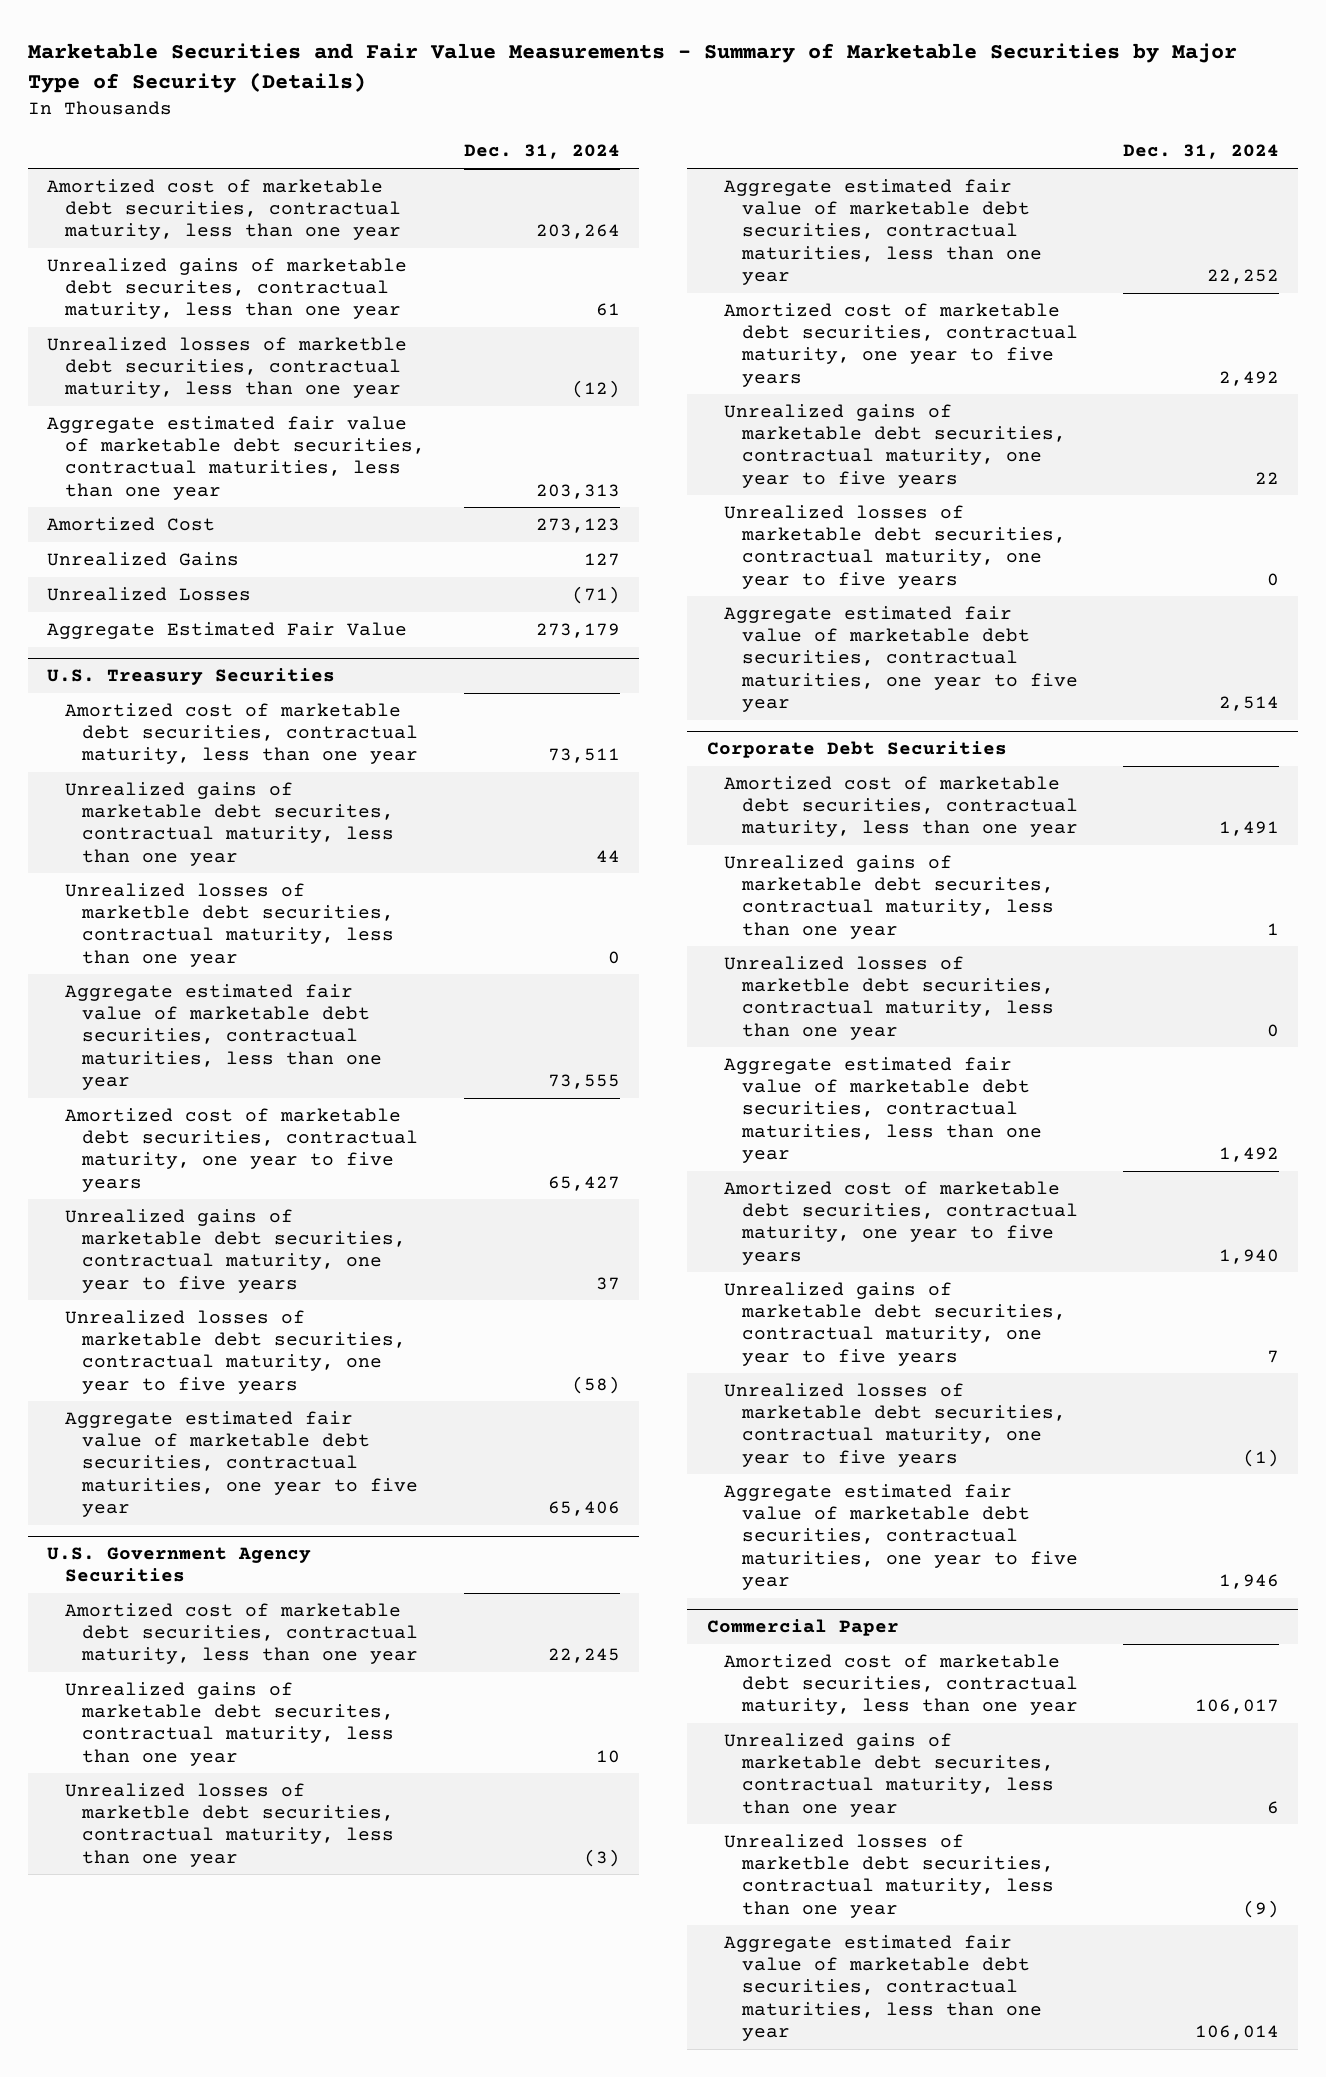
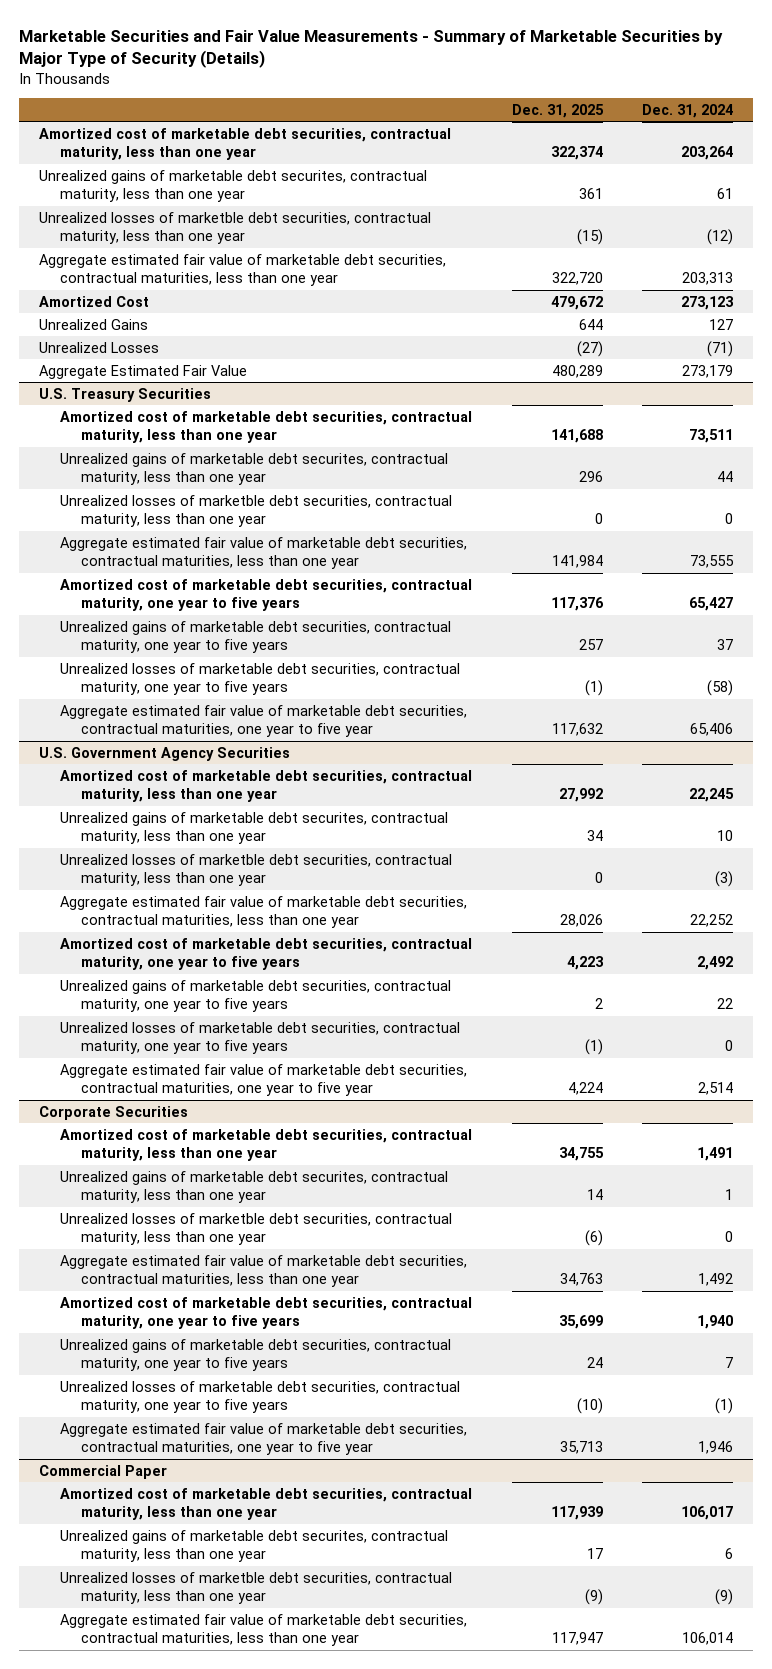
none -> [511,103,604,118] Dec. 31, 2025
[706,741,1007,759] Corporate Debt Securities -> [38,1105,188,1120] Corporate Securities

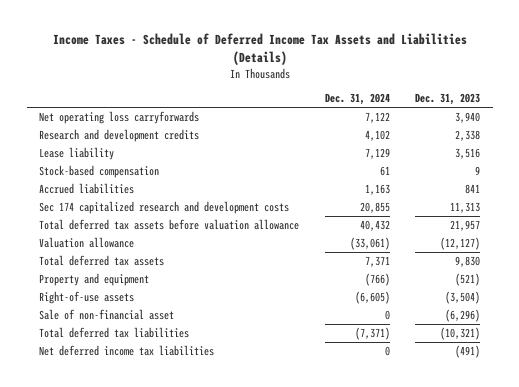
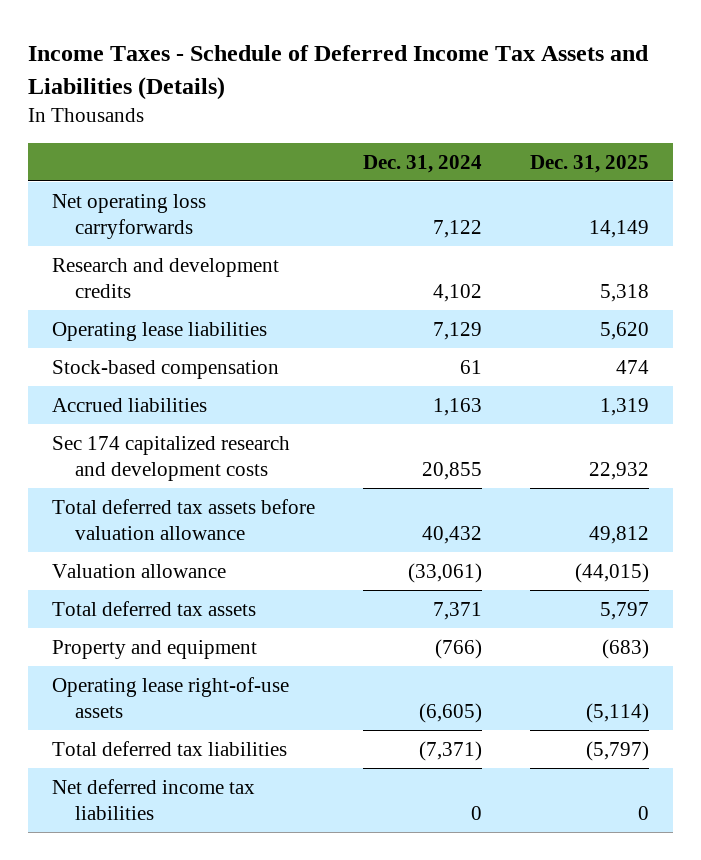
[414,93,480,106] Dec. 31, 2023 -> none
none -> [529,154,649,173] Dec. 31, 2025
[39,147,115,161] Lease liability -> [52,321,268,341] Operating lease liabilities
[39,309,175,321] Sale of non-financial asset -> none
[39,291,135,305] Right-of-use assets -> [52,676,290,718] Operating lease right-of-use assets

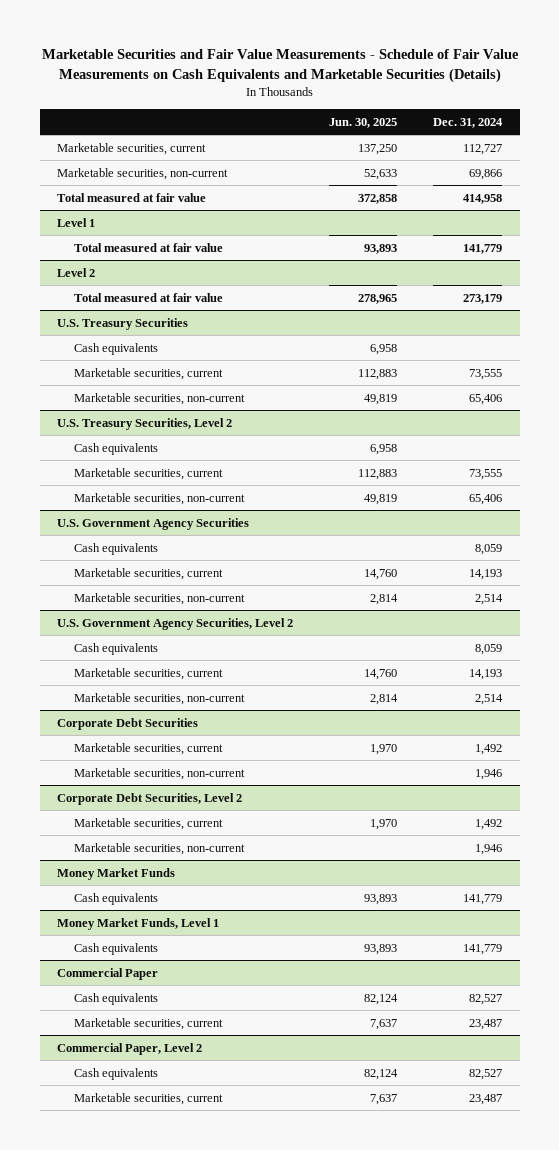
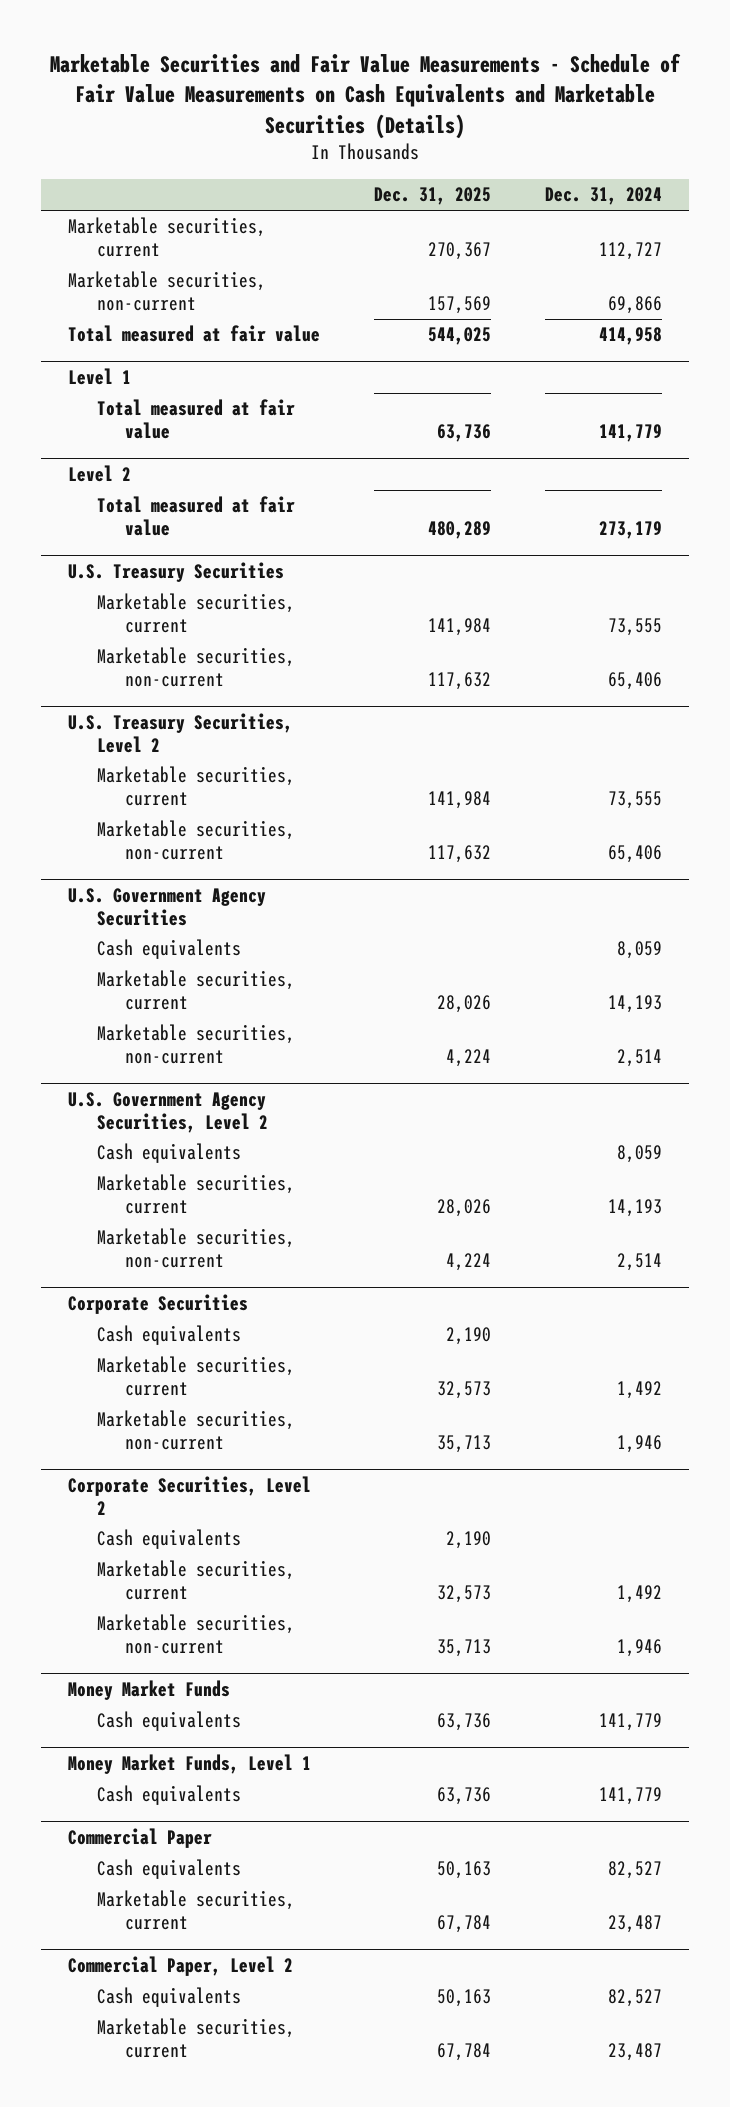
[329,117,398,128] Jun. 30, 2025 -> none
none -> [373,187,491,206] Dec. 31, 2025
[74,342,159,355] Cash equivalents -> none
[74,442,159,455] Cash equivalents -> none
[57,717,199,730] Corporate Debt Securities -> [68,1293,249,1314] Corporate Securities
none -> [96,1325,241,1346] Cash equivalents
[57,792,243,805] Corporate Debt Securities, Level 2 -> [68,1475,312,1515] Corporate Securities, Level 2
none -> [96,1529,241,1550] Cash equivalents

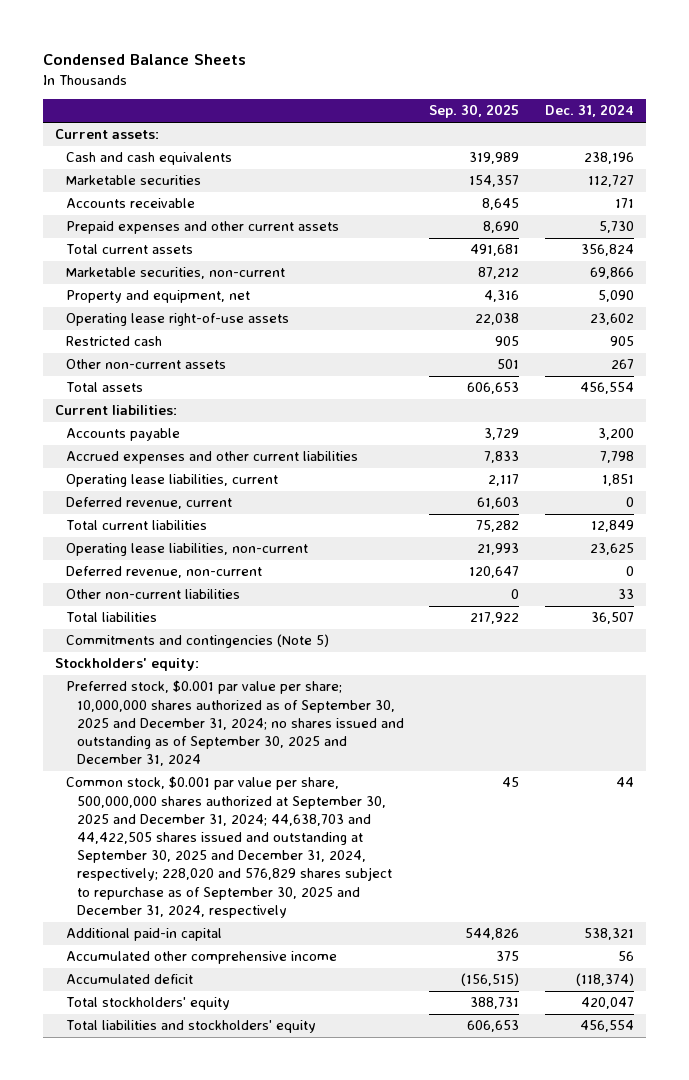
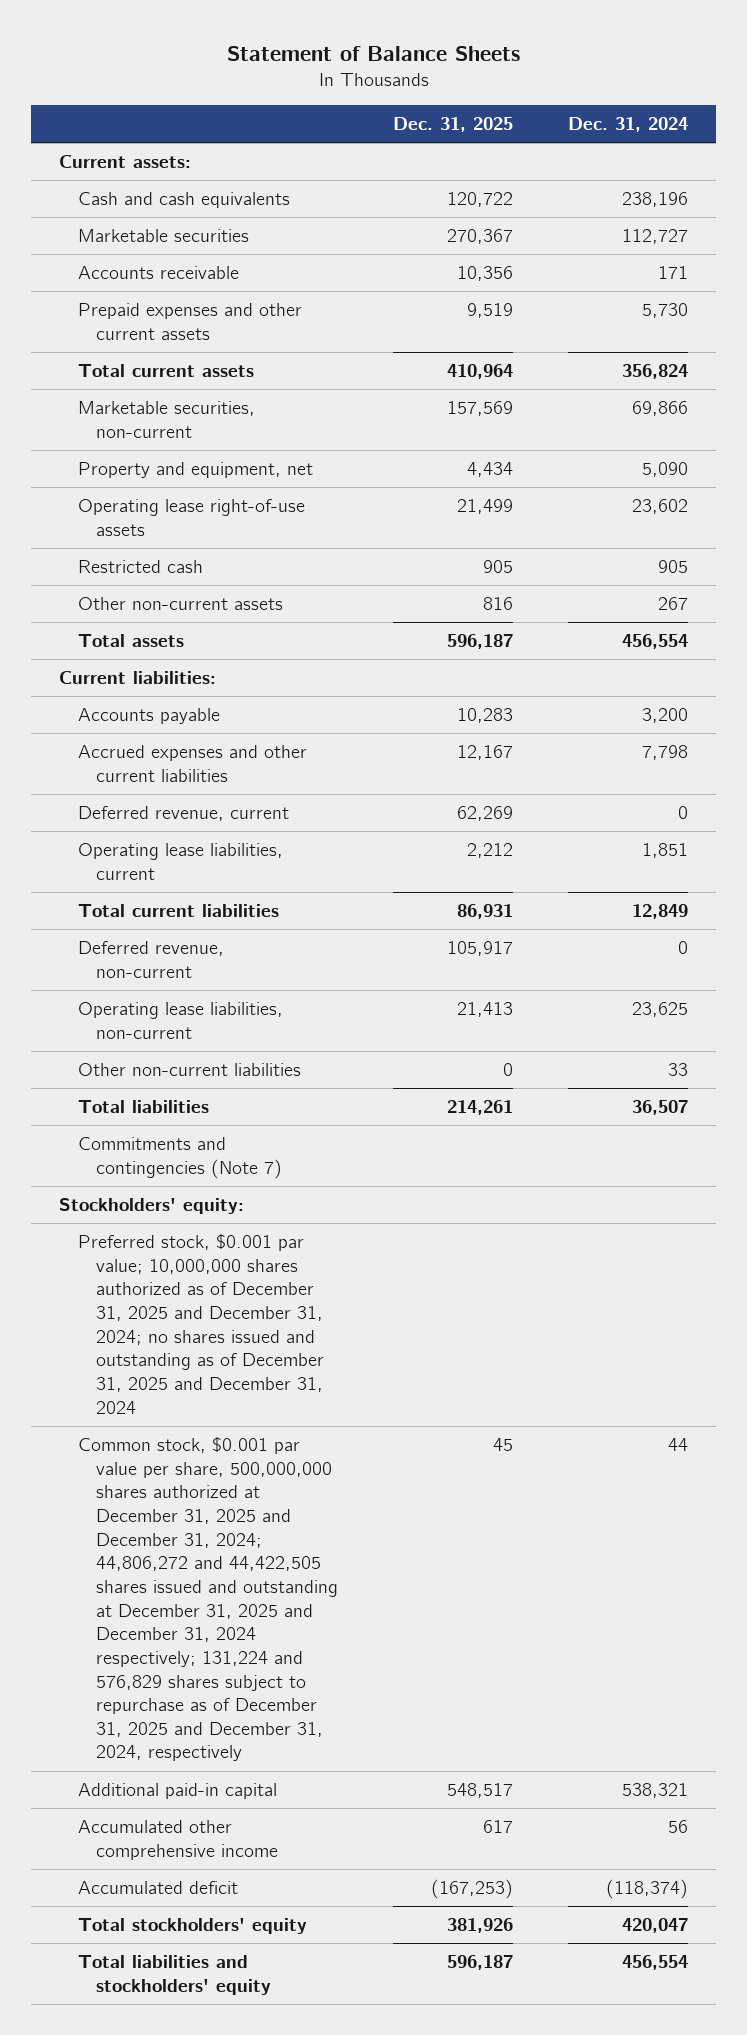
[42,54,246,66] Condensed Balance Sheets -> [226,45,520,61] Statement of Balance Sheets
[429,104,520,119] Sep. 30, 2025 -> none
none -> [393,117,514,133] Dec. 31, 2025
[66,474,279,488] Operating lease liabilities, current -> [77,843,283,880] Operating lease liabilities, current
[66,543,309,557] Operating lease liabilities, non-current -> [77,1002,283,1039] Operating lease liabilities, non-current
[66,634,330,649] Commitments and contingencies (Note 5) -> [77,1137,283,1179] Commitments and contingencies (Note 7)
[66,680,404,767] Preferred stock, $0.001 par value per share; 10,000,000 shares authorized as of September 30, 2025 and December 31, 2024; no shares issued and outstanding as of September 30, 2025 and December 31, 2024 -> [77,1234,325,1414] Preferred stock, $0.001 par value; 10,000,000 shares authorized as of December 31, 2025 and December 31, 2024; no shares issued and outstanding as of December 31, 2025 and December 31, 2024
[66,776,392,918] Common stock, $0.001 par value per share, 500,000,000 shares authorized at September 30, 2025 and December 31, 2024; 44,638,703 and 44,422,505 shares issued and outstanding at September 30, 2025 and December 31, 2024, respectively; 228,020 and 576,829 shares subject to repurchase as of September 30, 2025 and December 31, 2024, respectively -> [77,1437,339,1762] Common stock, $0.001 par value per share, 500,000,000 shares authorized at December 31, 2025 and December 31, 2024; 44,806,272 and 44,422,505 shares issued and outstanding at December 31, 2025 and December 31, 2024 respectively; 131,224 and 576,829 shares subject to repurchase as of December 31, 2025 and December 31, 2024, respectively

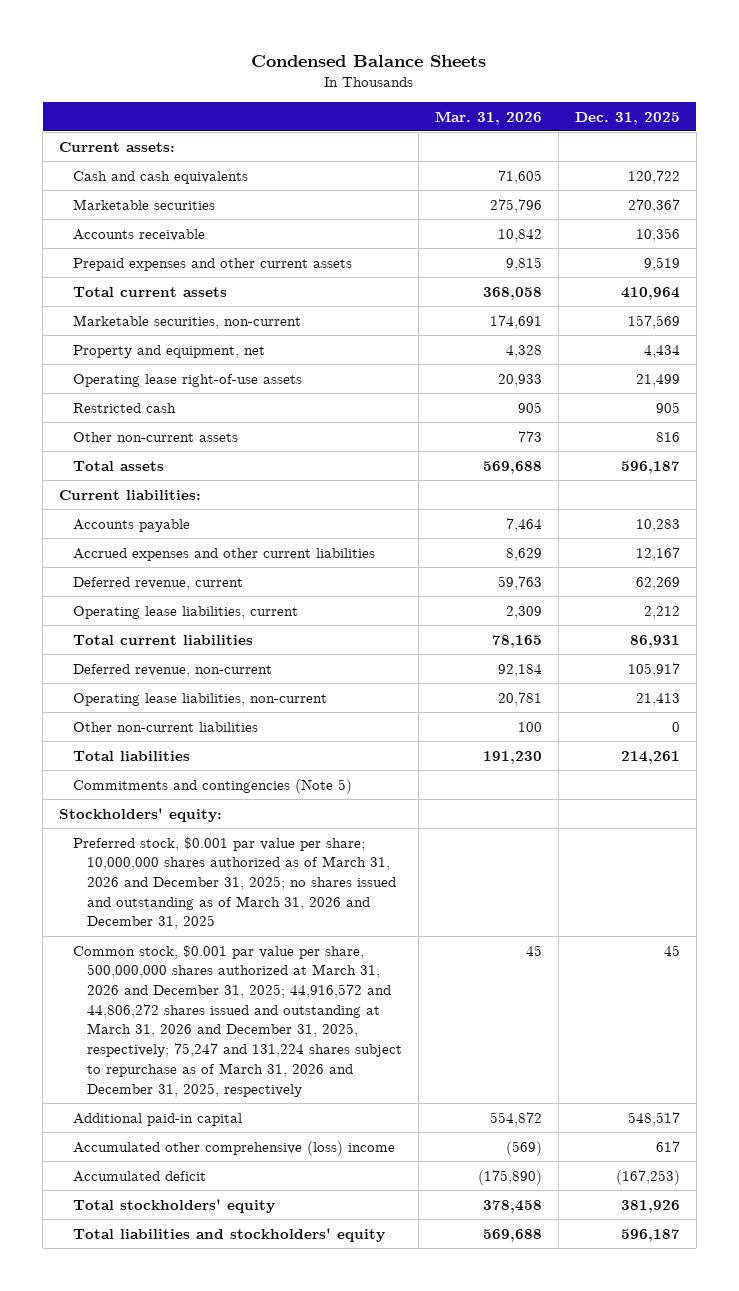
[226,45,520,61] Statement of Balance Sheets -> [251,54,487,67] Condensed Balance Sheets
[568,117,689,133] Dec. 31, 2024 -> none
none -> [434,110,542,125] Mar. 31, 2026
[77,1137,283,1179] Commitments and contingencies (Note 7) -> [73,778,353,794] Commitments and contingencies (Note 5)
[77,1234,325,1414] Preferred stock, $0.001 par value; 10,000,000 shares authorized as of December 31, 2025 and December 31, 2024; no shares issued and outstanding as of December 31, 2025 and December 31, 2024 -> [73,836,396,930] Preferred stock, $0.001 par value per share; 10,000,000 shares authorized as of March 31, 2026 and December 31, 2025; no shares issued and outstanding as of March 31, 2026 and December 31, 2025
[77,1437,339,1762] Common stock, $0.001 par value per share, 500,000,000 shares authorized at December 31, 2025 and December 31, 2024; 44,806,272 and 44,422,505 shares issued and outstanding at December 31, 2025 and December 31, 2024 respectively; 131,224 and 576,829 shares subject to repurchase as of December 31, 2025 and December 31, 2024, respectively -> [73,944,402,1097] Common stock, $0.001 par value per share, 500,000,000 shares authorized at March 31, 2026 and December 31, 2025; 44,916,572 and 44,806,272 shares issued and outstanding at March 31, 2026 and December 31, 2025, respectively; 75,247 and 131,224 shares subject to repurchase as of March 31, 2026 and December 31, 2025, respectively
[77,1820,279,1860] Accumulated other comprehensive income -> [73,1140,396,1156] Accumulated other comprehensive (loss) income

